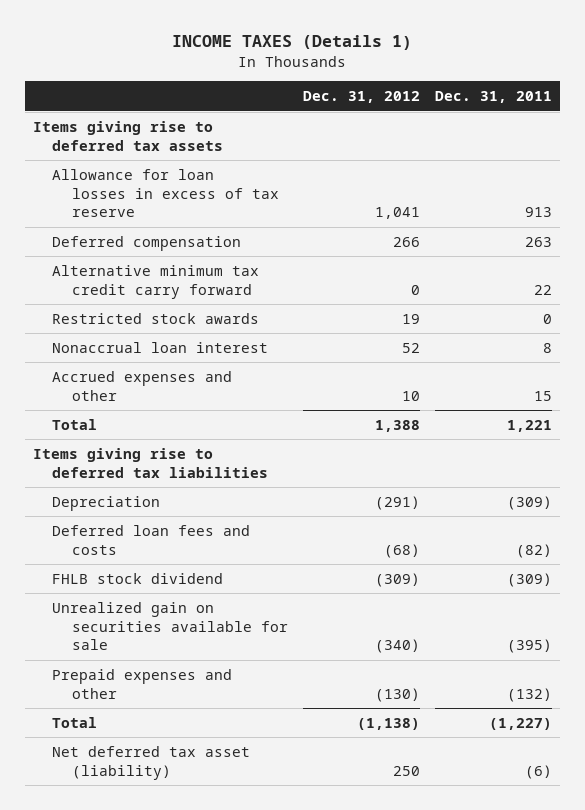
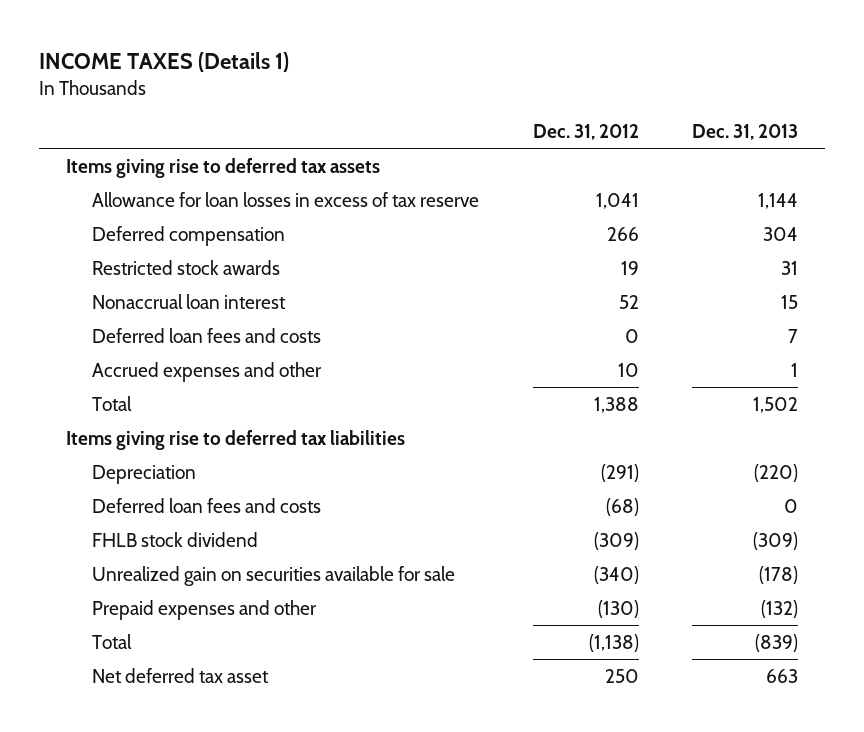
[435,91,553,104] Dec. 31, 2011 -> none
none -> [691,123,798,140] Dec. 31, 2013
[52,264,260,299] Alternative minimum tax credit carry forward -> none
none -> [92,327,322,343] Deferred loan fees and costs
[52,745,251,780] Net deferred tax asset (liability) -> [92,667,270,683] Net deferred tax asset

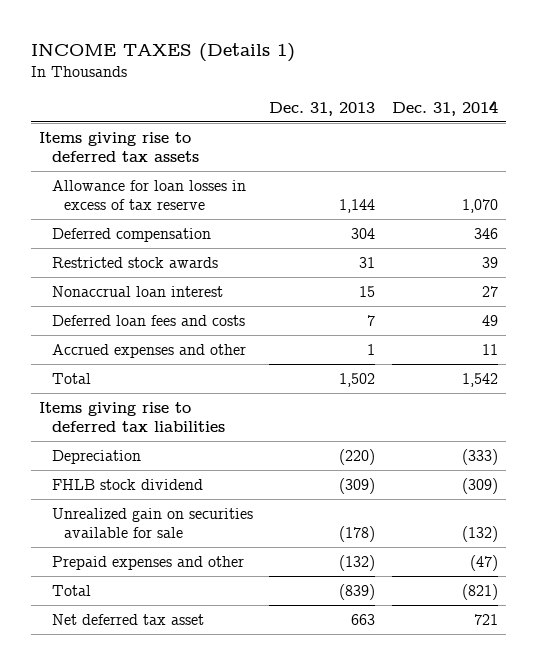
[532,123,639,140] Dec. 31, 2012 -> none
none -> [391,99,498,116] Dec. 31, 2014
[92,497,322,513] Deferred loan fees and costs -> none

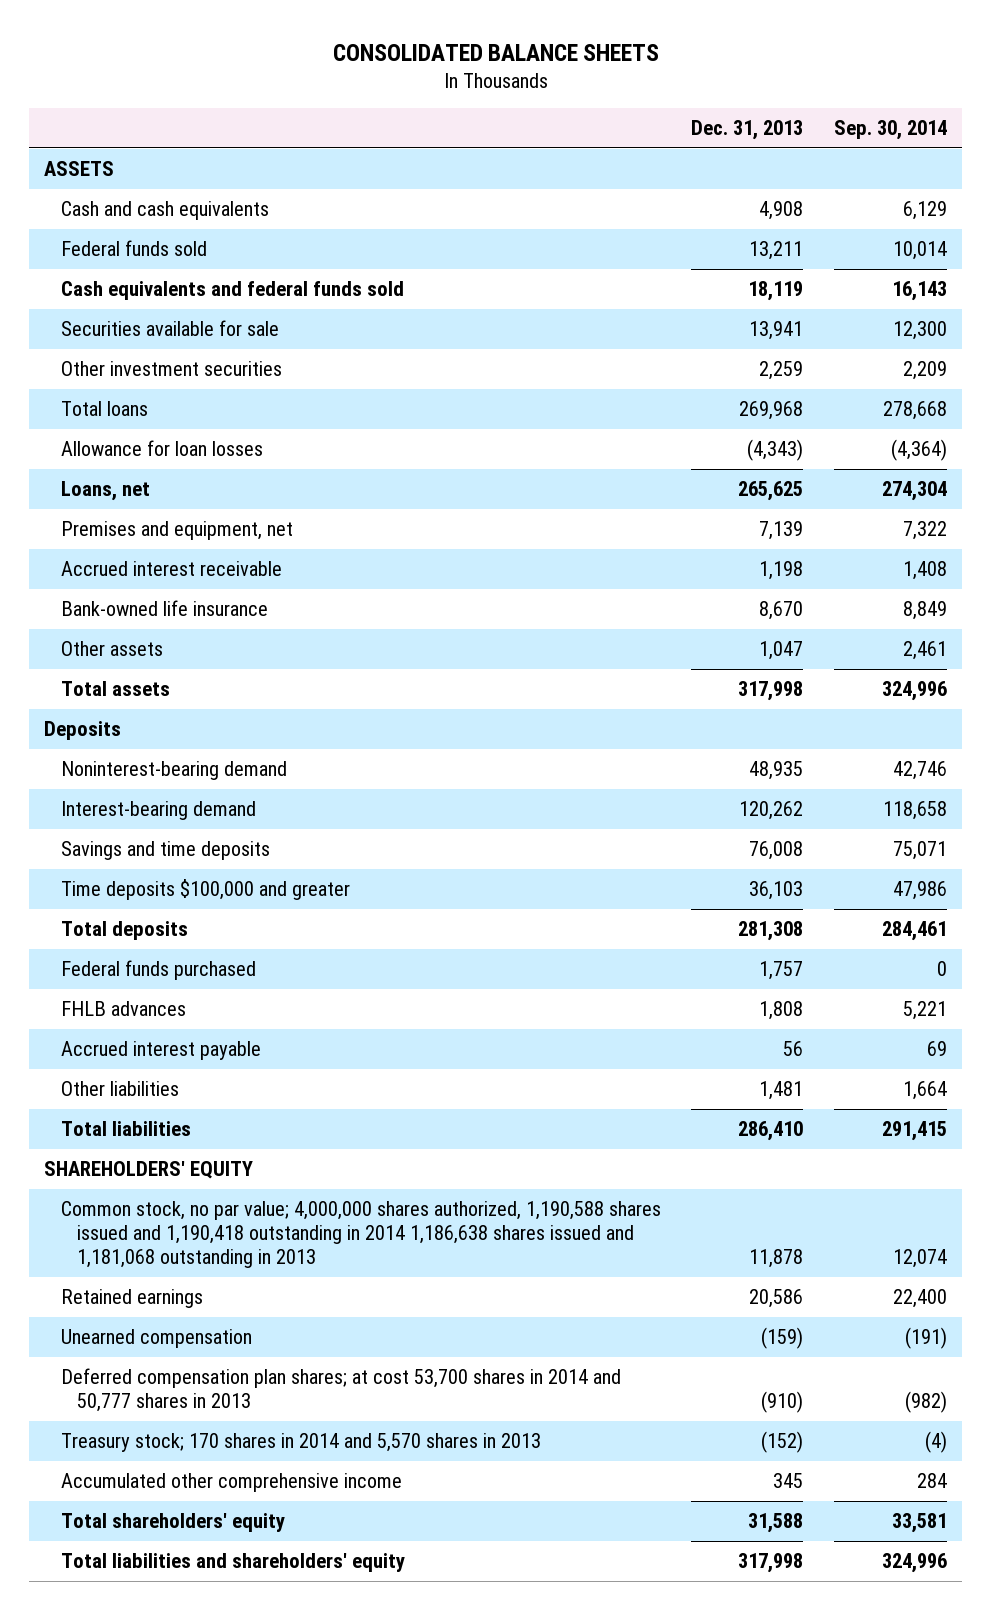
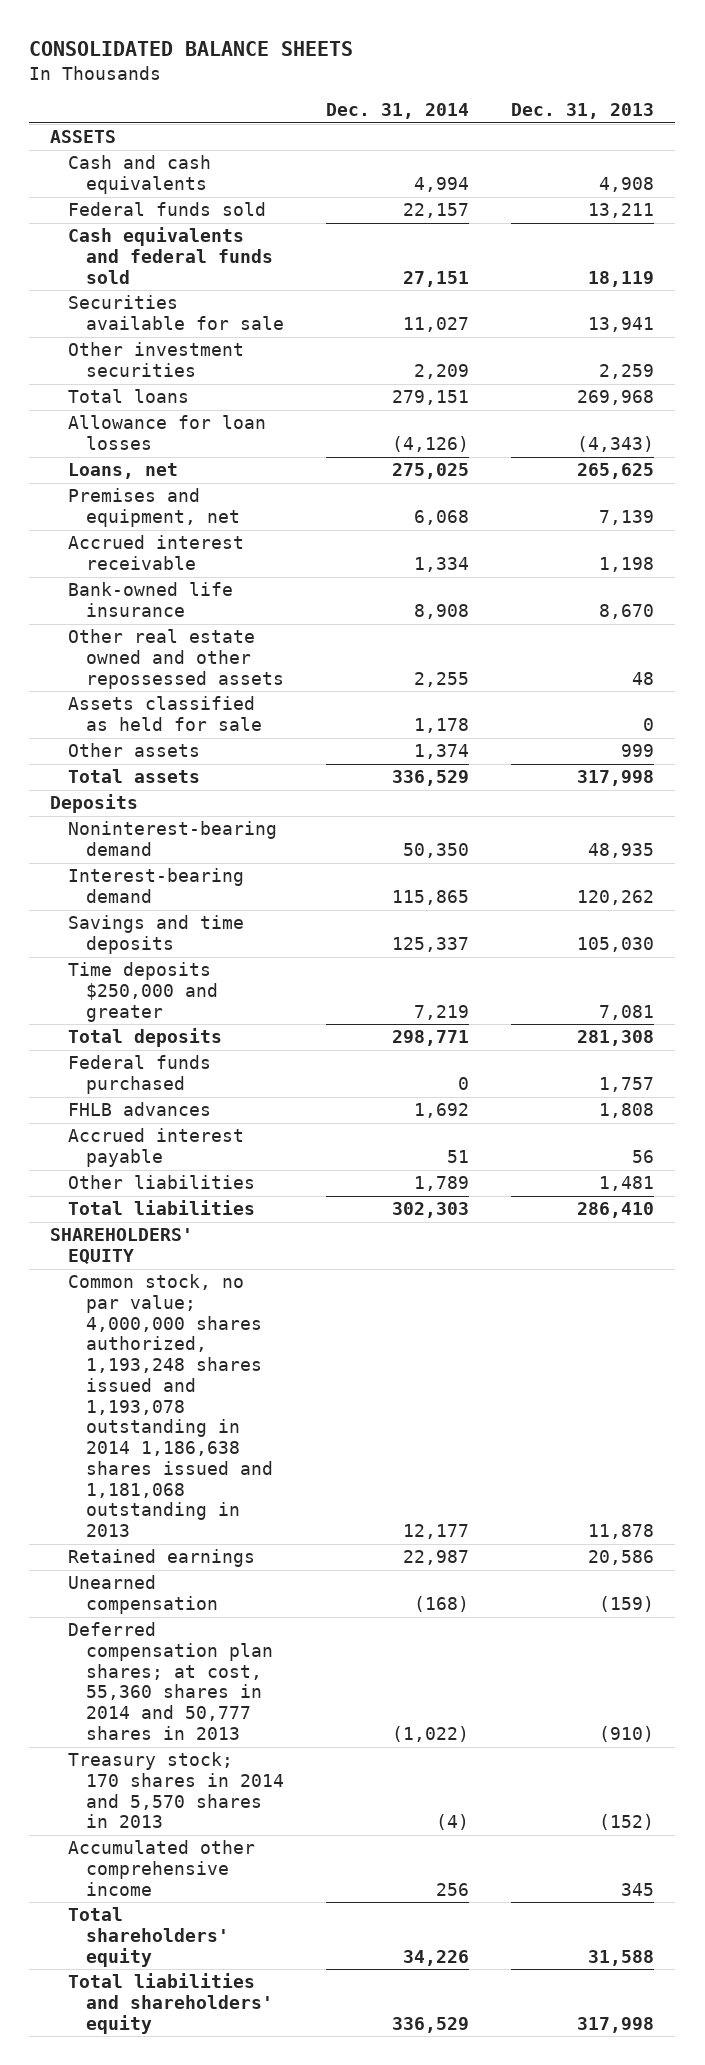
[834,120,948,141] Sep. 30, 2014 -> none
none -> [326,103,470,120] Dec. 31, 2014
none -> [68,629,285,689] Other real estate owned and other repossessed assets
none -> [68,696,263,731] Assets classified as held for sale
[759,641,804,661] 1,047 -> [621,744,655,758] 999
[749,841,804,861] 76,008 -> [577,936,655,952] 105,030
[60,879,350,901] Time deposits $100,000 and greater -> [68,962,219,1022] Time deposits $250,000 and greater
[749,881,804,901] 36,103 -> [599,1004,655,1020] 7,081
[60,1201,661,1268] Common stock, no par value; 4,000,000 shares authorized, 1,190,588 shares issued and 1,190,418 outstanding in 2014 1,186,638 shares issued and 1,181,068 outstanding in 2013 -> [68,1274,274,1538] Common stock, no par value; 4,000,000 shares authorized, 1,193,248 shares issued and 1,193,078 outstanding in 2014 1,186,638 shares issued and 1,181,068 outstanding in 2013
[60,1368,621,1412] Deferred compensation plan shares; at cost 53,700 shares in 2014 and 50,777 shares in 2013 -> [68,1622,274,1740] Deferred compensation plan shares; at cost, 55,360 shares in 2014 and 50,777 shares in 2013

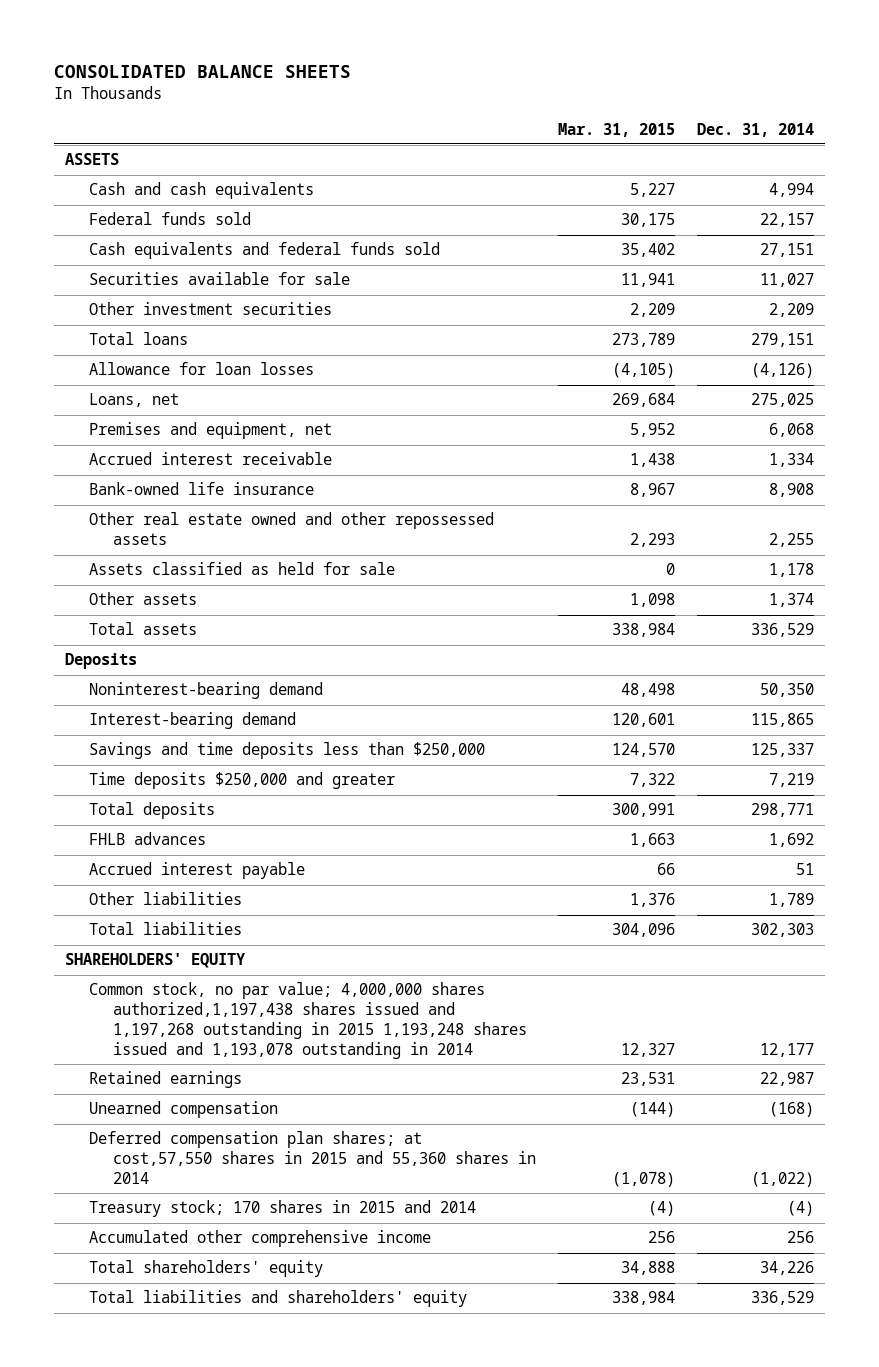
[511,103,655,120] Dec. 31, 2013 -> none
none -> [558,122,676,137] Mar. 31, 2015
[68,915,245,954] Savings and time deposits -> [88,742,485,760] Savings and time deposits less than $250,000
[68,1055,212,1094] Federal funds purchased -> none
[68,1274,274,1538] Common stock, no par value; 4,000,000 shares authorized, 1,193,248 shares issued and 1,193,078 outstanding in 2014 1,186,638 shares issued and 1,181,068 outstanding in 2013 -> [88,982,528,1059] Common stock, no par value; 4,000,000 shares authorized,1,197,438 shares issued and 1,197,268 outstanding in 2015 1,193,248 shares issued and 1,193,078 outstanding in 2014
[68,1622,274,1740] Deferred compensation plan shares; at cost, 55,360 shares in 2014 and 50,777 shares in 2013 -> [88,1131,537,1185] Deferred compensation plan shares; at cost,57,550 shares in 2015 and 55,360 shares in 2014
[68,1752,285,1829] Treasury stock; 170 shares in 2014 and 5,570 shares in 2013 -> [88,1200,476,1218] Treasury stock; 170 shares in 2015 and 2014

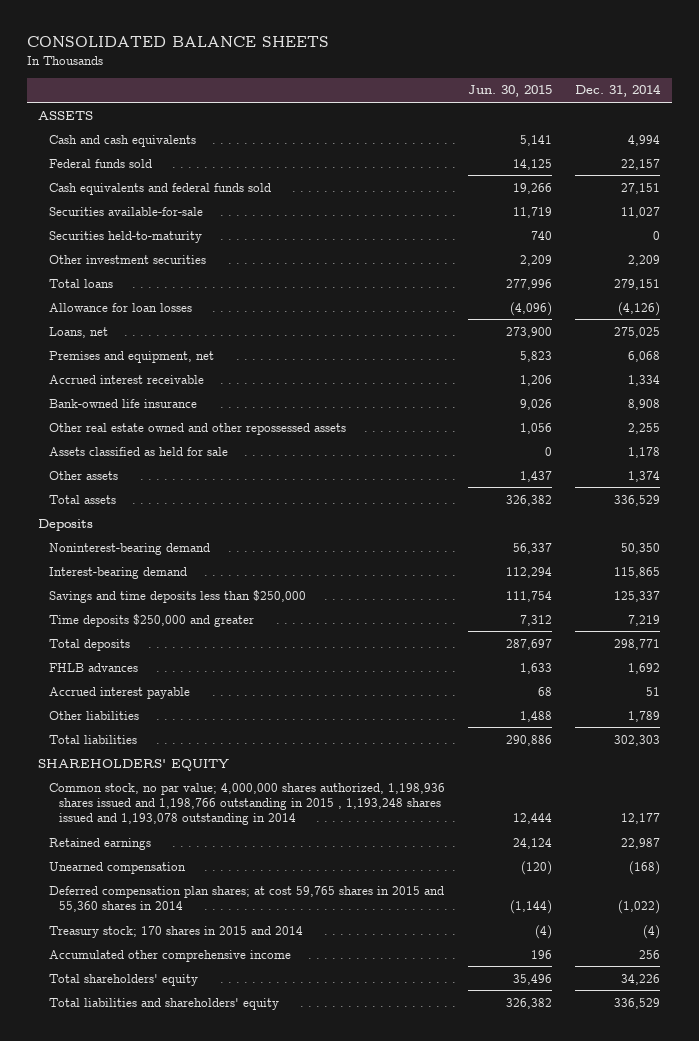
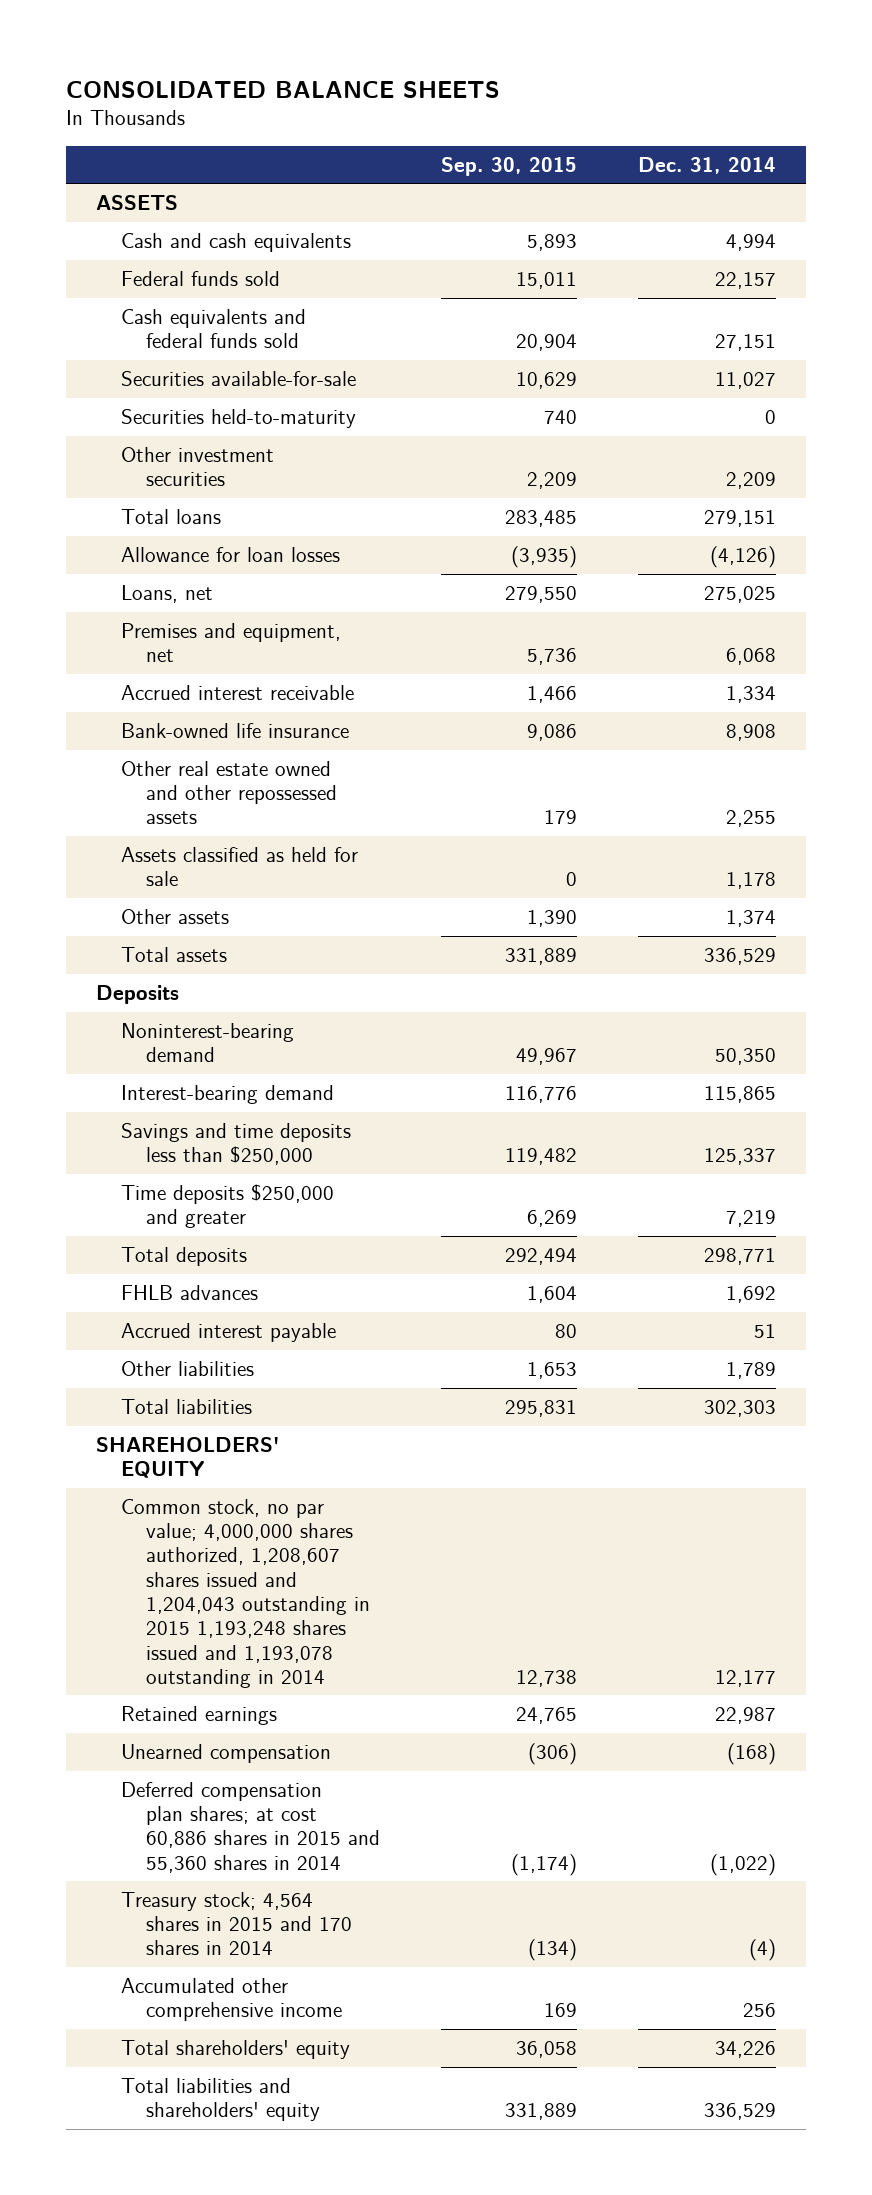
[467,85,552,98] Jun. 30, 2015 -> none
none -> [440,156,577,176] Sep. 30, 2015
[48,782,445,826] Common stock, no par value; 4,000,000 shares authorized, 1,198,936 shares issued and 1,198,766 outstanding in 2015 , 1,193,248 shares issued and 1,193,078 outstanding in 2014 -> [121,1498,371,1688] Common stock, no par value; 4,000,000 shares authorized, 1,208,607 shares issued and 1,204,043 outstanding in 2015 1,193,248 shares issued and 1,193,078 outstanding in 2014
[48,885,444,912] Deferred compensation plan shares; at cost 59,765 shares in 2015 and 55,360 shares in 2014 -> [121,1781,381,1873] Deferred compensation plan shares; at cost 60,886 shares in 2015 and 55,360 shares in 2014
[48,925,303,938] Treasury stock; 170 shares in 2015 and 2014 -> [121,1891,353,1956] Treasury stock; 4,564 shares in 2015 and 170 shares in 2014

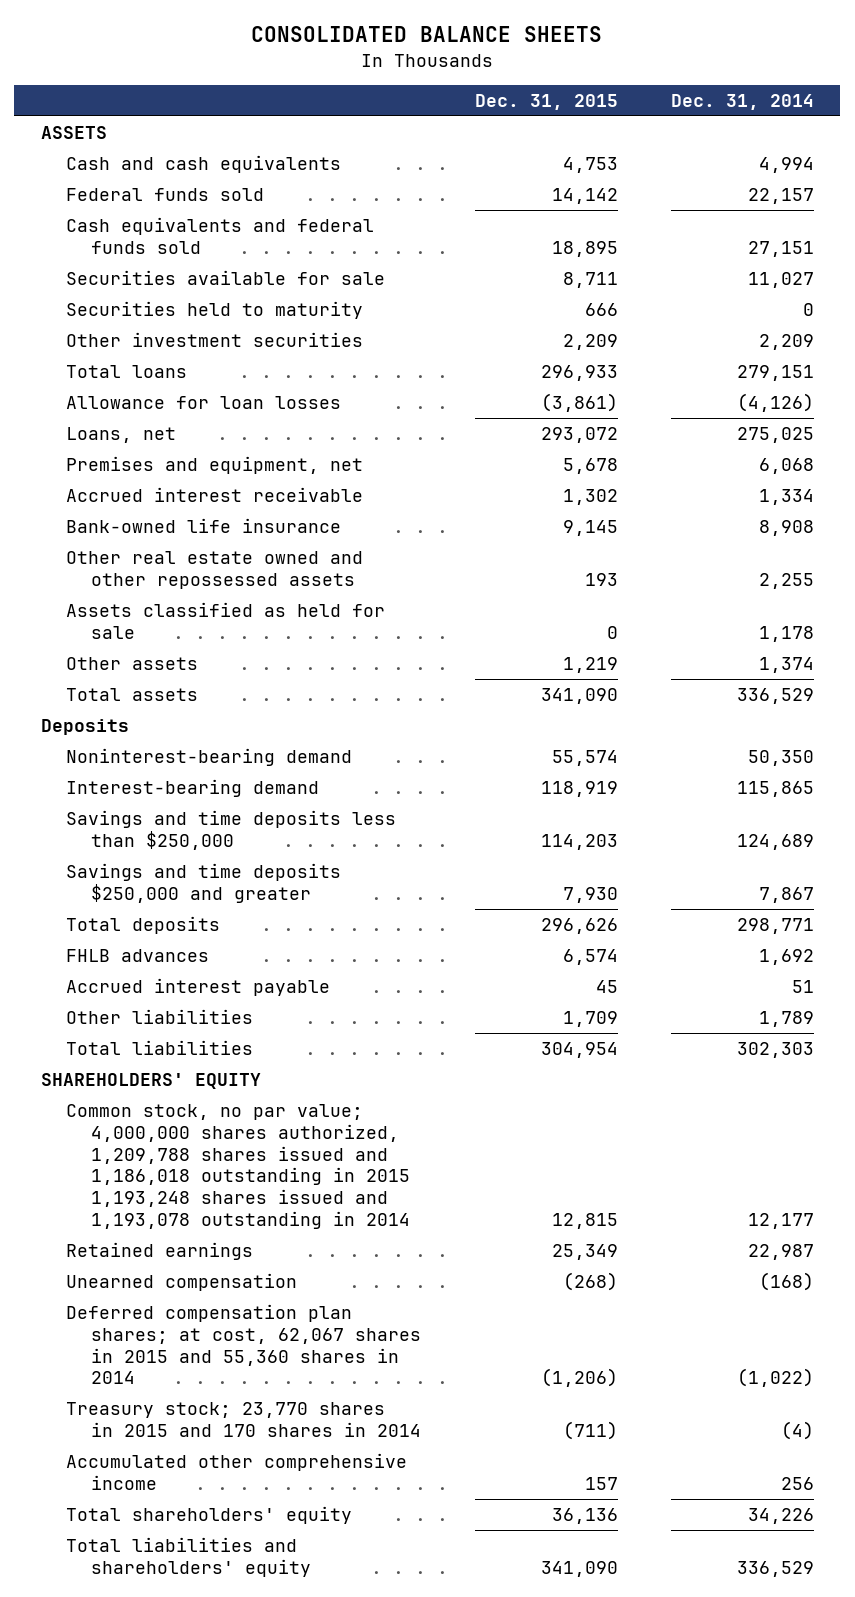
[440,156,577,176] Sep. 30, 2015 -> none
none -> [474,93,618,110] Dec. 31, 2015
[121,370,357,386] Securities available-for-sale -> [66,270,386,286] Securities available for sale
[121,408,357,428] Securities held-to-maturity -> [66,301,364,320] Securities held to maturity
[703,1148,776,1166] 125,337 -> [736,833,814,850] 124,689
[121,1183,335,1229] Time deposits $250,000 and greater -> [66,863,342,903] Savings and time deposits $250,000 and greater
[725,1210,776,1228] 7,219 -> [758,886,814,903] 7,867
[121,1498,371,1688] Common stock, no par value; 4,000,000 shares authorized, 1,208,607 shares issued and 1,204,043 outstanding in 2015 1,193,248 shares issued and 1,193,078 outstanding in 2014 -> [66,1104,411,1229] Common stock, no par value; 4,000,000 shares authorized, 1,209,788 shares issued and 1,186,018 outstanding in 2015 1,193,248 shares issued and 1,193,078 outstanding in 2014
[121,1781,381,1873] Deferred compensation plan shares; at cost 60,886 shares in 2015 and 55,360 shares in 2014 -> [66,1304,422,1385] Deferred compensation plan shares; at cost, 62,067 shares in 2015 and 55,360 shares in 2014
[121,1891,353,1956] Treasury stock; 4,564 shares in 2015 and 170 shares in 2014 -> [66,1402,422,1437] Treasury stock; 23,770 shares in 2015 and 170 shares in 2014

